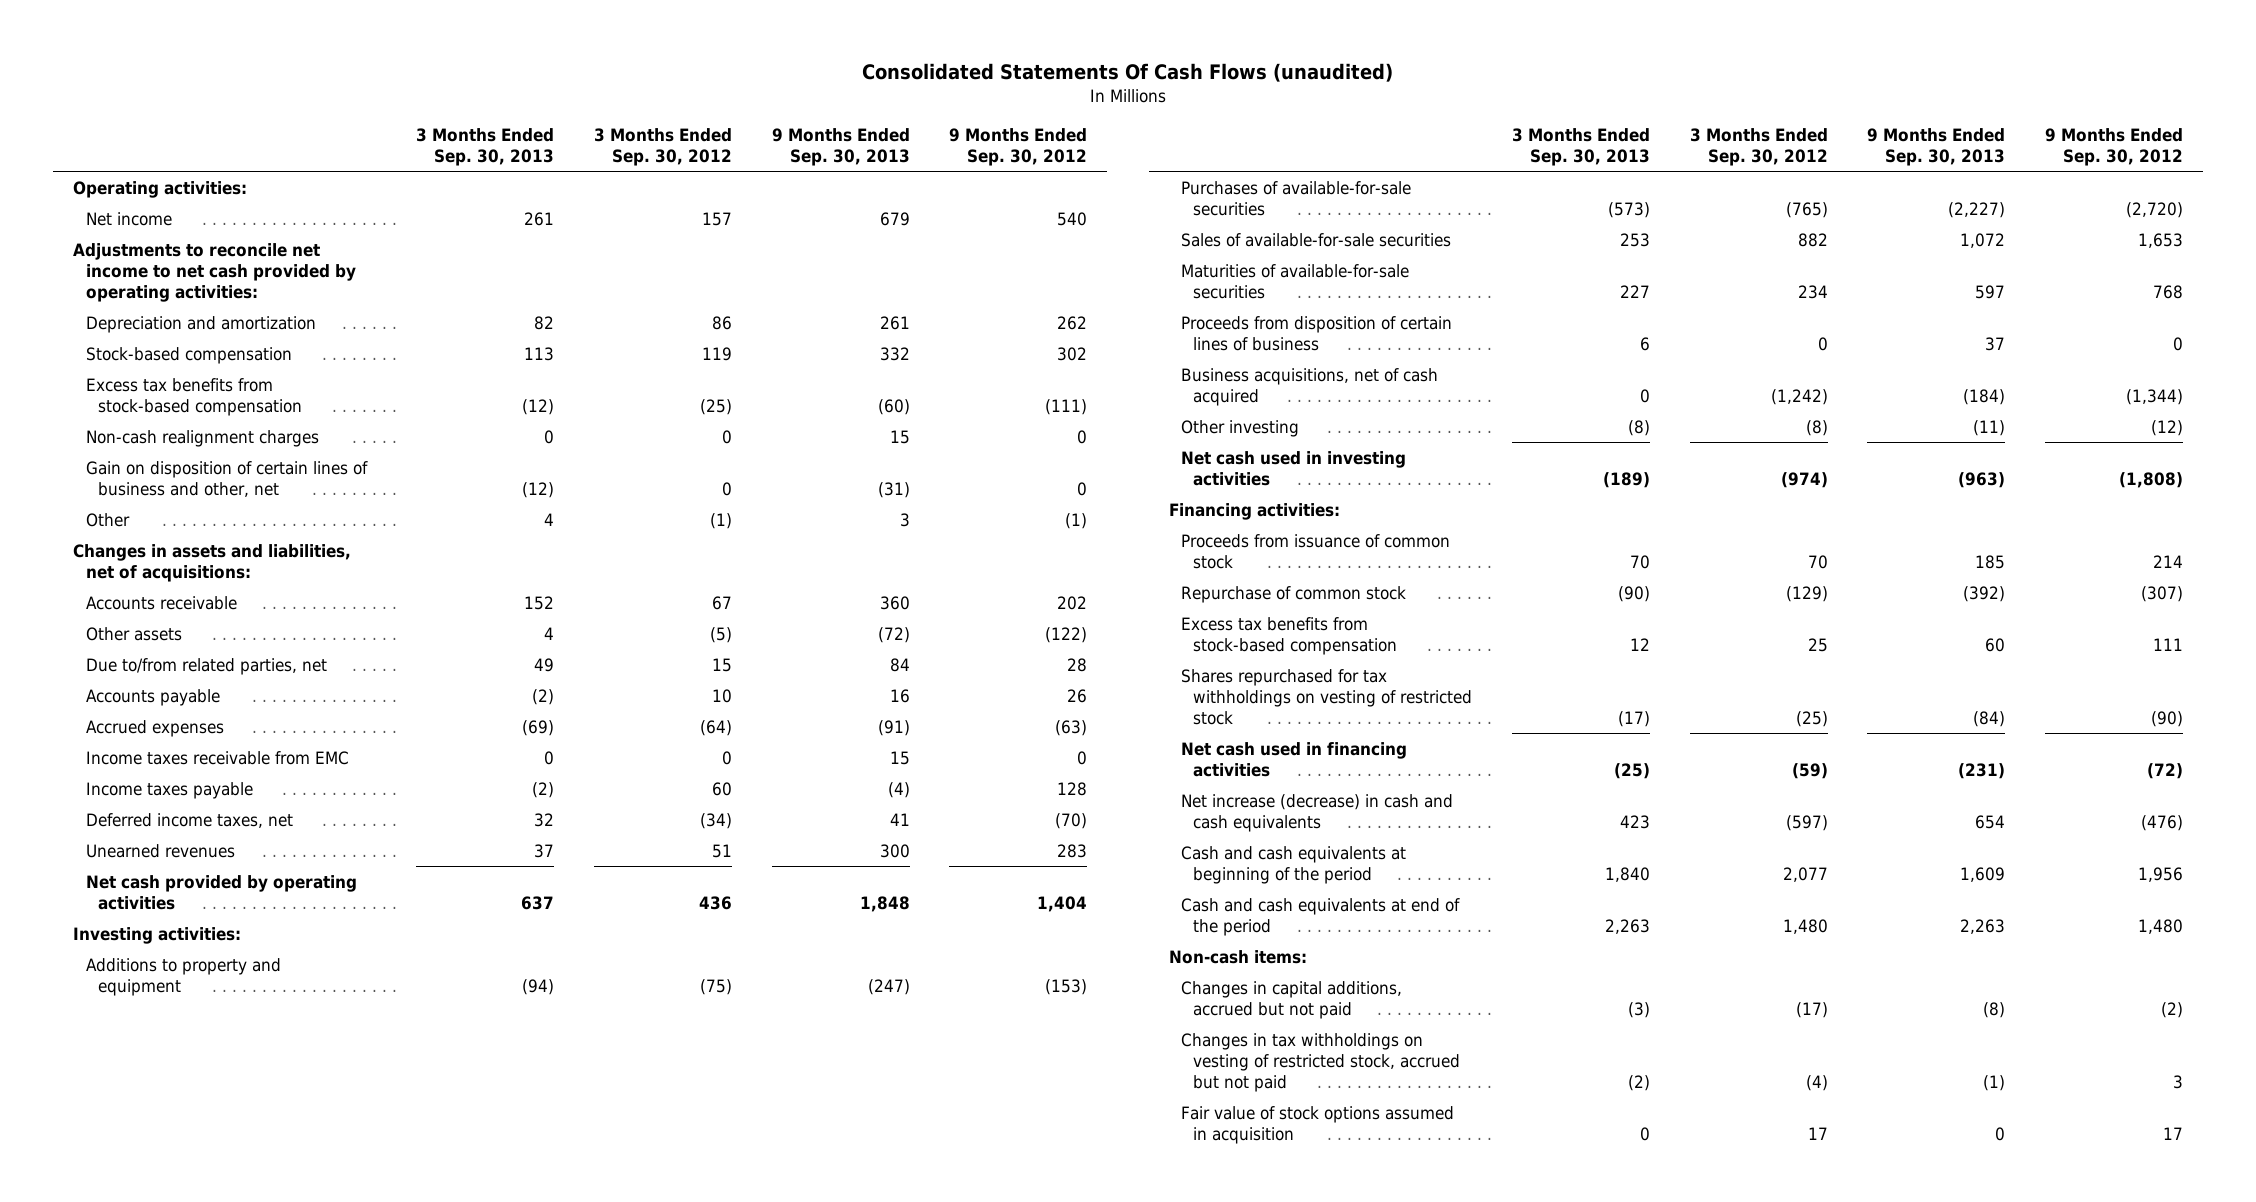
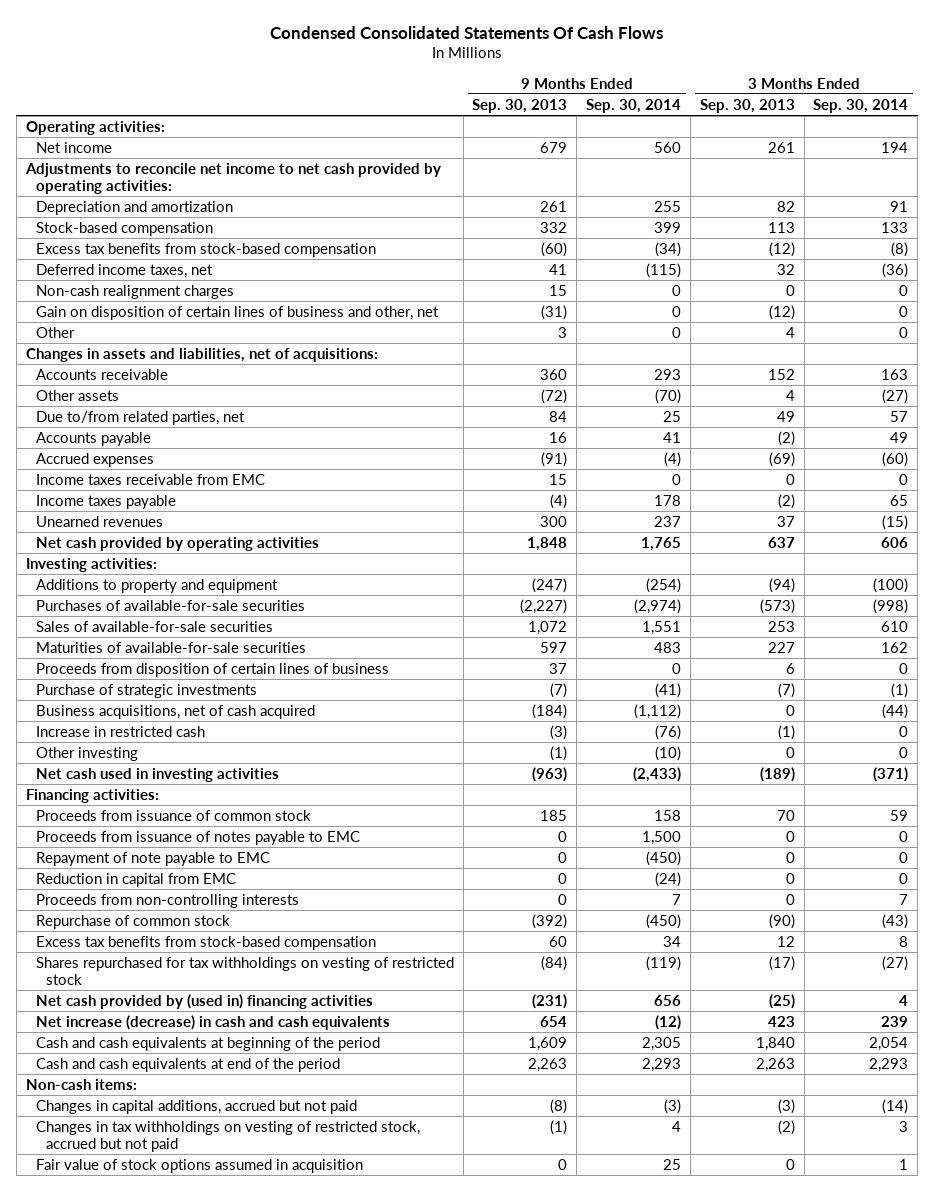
[861,63,1393,83] Consolidated Statements Of Cash Flows (unaudited) -> [269,25,663,39] Condensed Consolidated Statements Of Cash Flows
[594,127,733,166] 3 Months Ended Sep. 30, 2012 -> none
[949,127,1088,166] 9 Months Ended Sep. 30, 2012 -> none
none -> [586,98,682,113] Sep. 30, 2014
none -> [813,98,909,113] Sep. 30, 2014
[85,812,293,828] Deferred income taxes, net -> [35,263,213,278] Deferred income taxes, net
none -> [35,683,257,698] Purchase of strategic investments
none -> [35,725,205,737] Increase in restricted cash
[1627,419,1650,436] (8) -> [785,746,795,758] 0
[1973,419,2006,436] (11) -> [550,745,568,761] (1)
none -> [35,830,360,845] Proceeds from issuance of notes payable to EMC
none -> [35,851,270,866] Repayment of note payable to EMC
none -> [35,872,236,887] Reduction in capital from EMC
none -> [35,893,299,908] Proceeds from non-controlling interests
[1181,741,1408,777] Net cash used in financing activities -> [35,993,373,1009] Net cash provided by (used in) financing activities

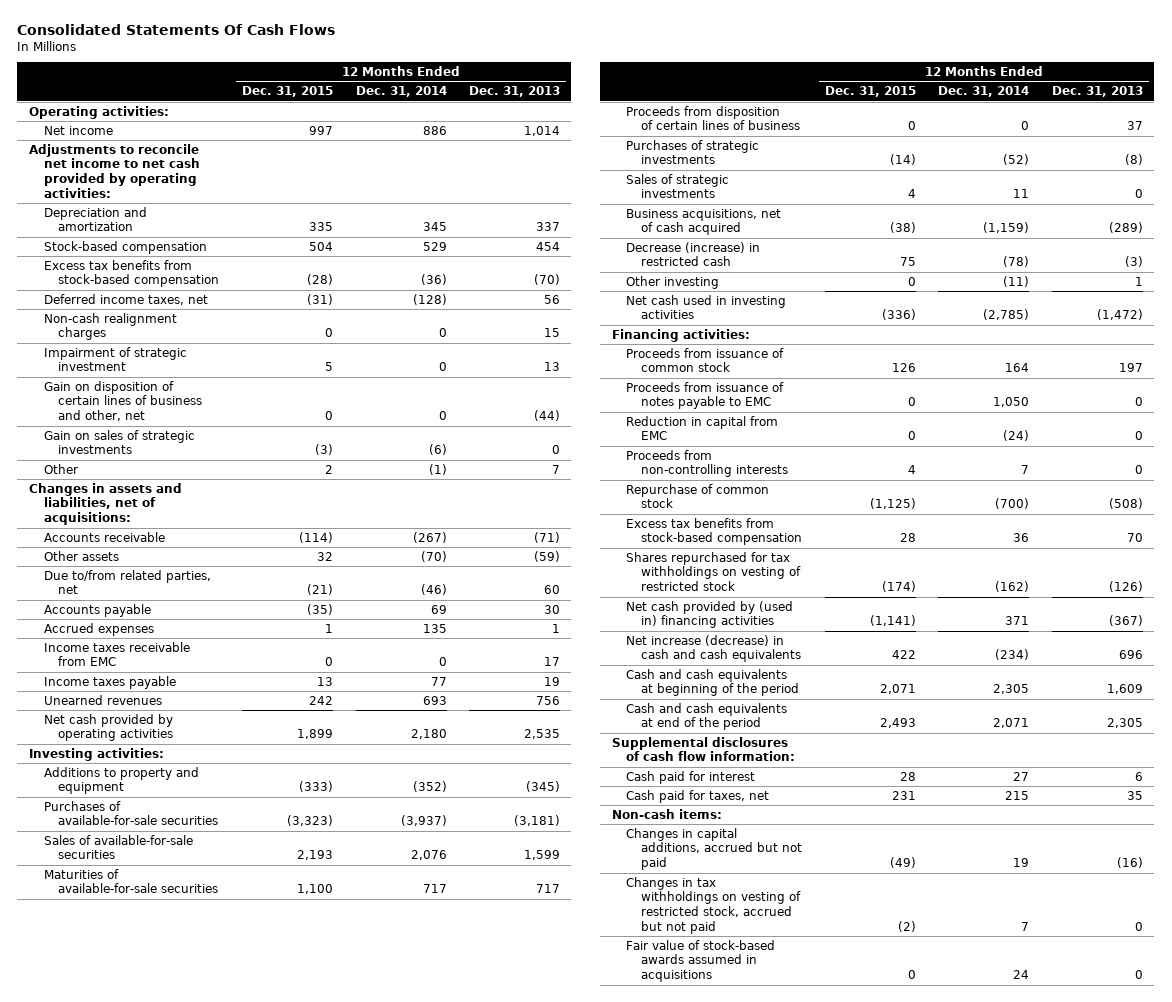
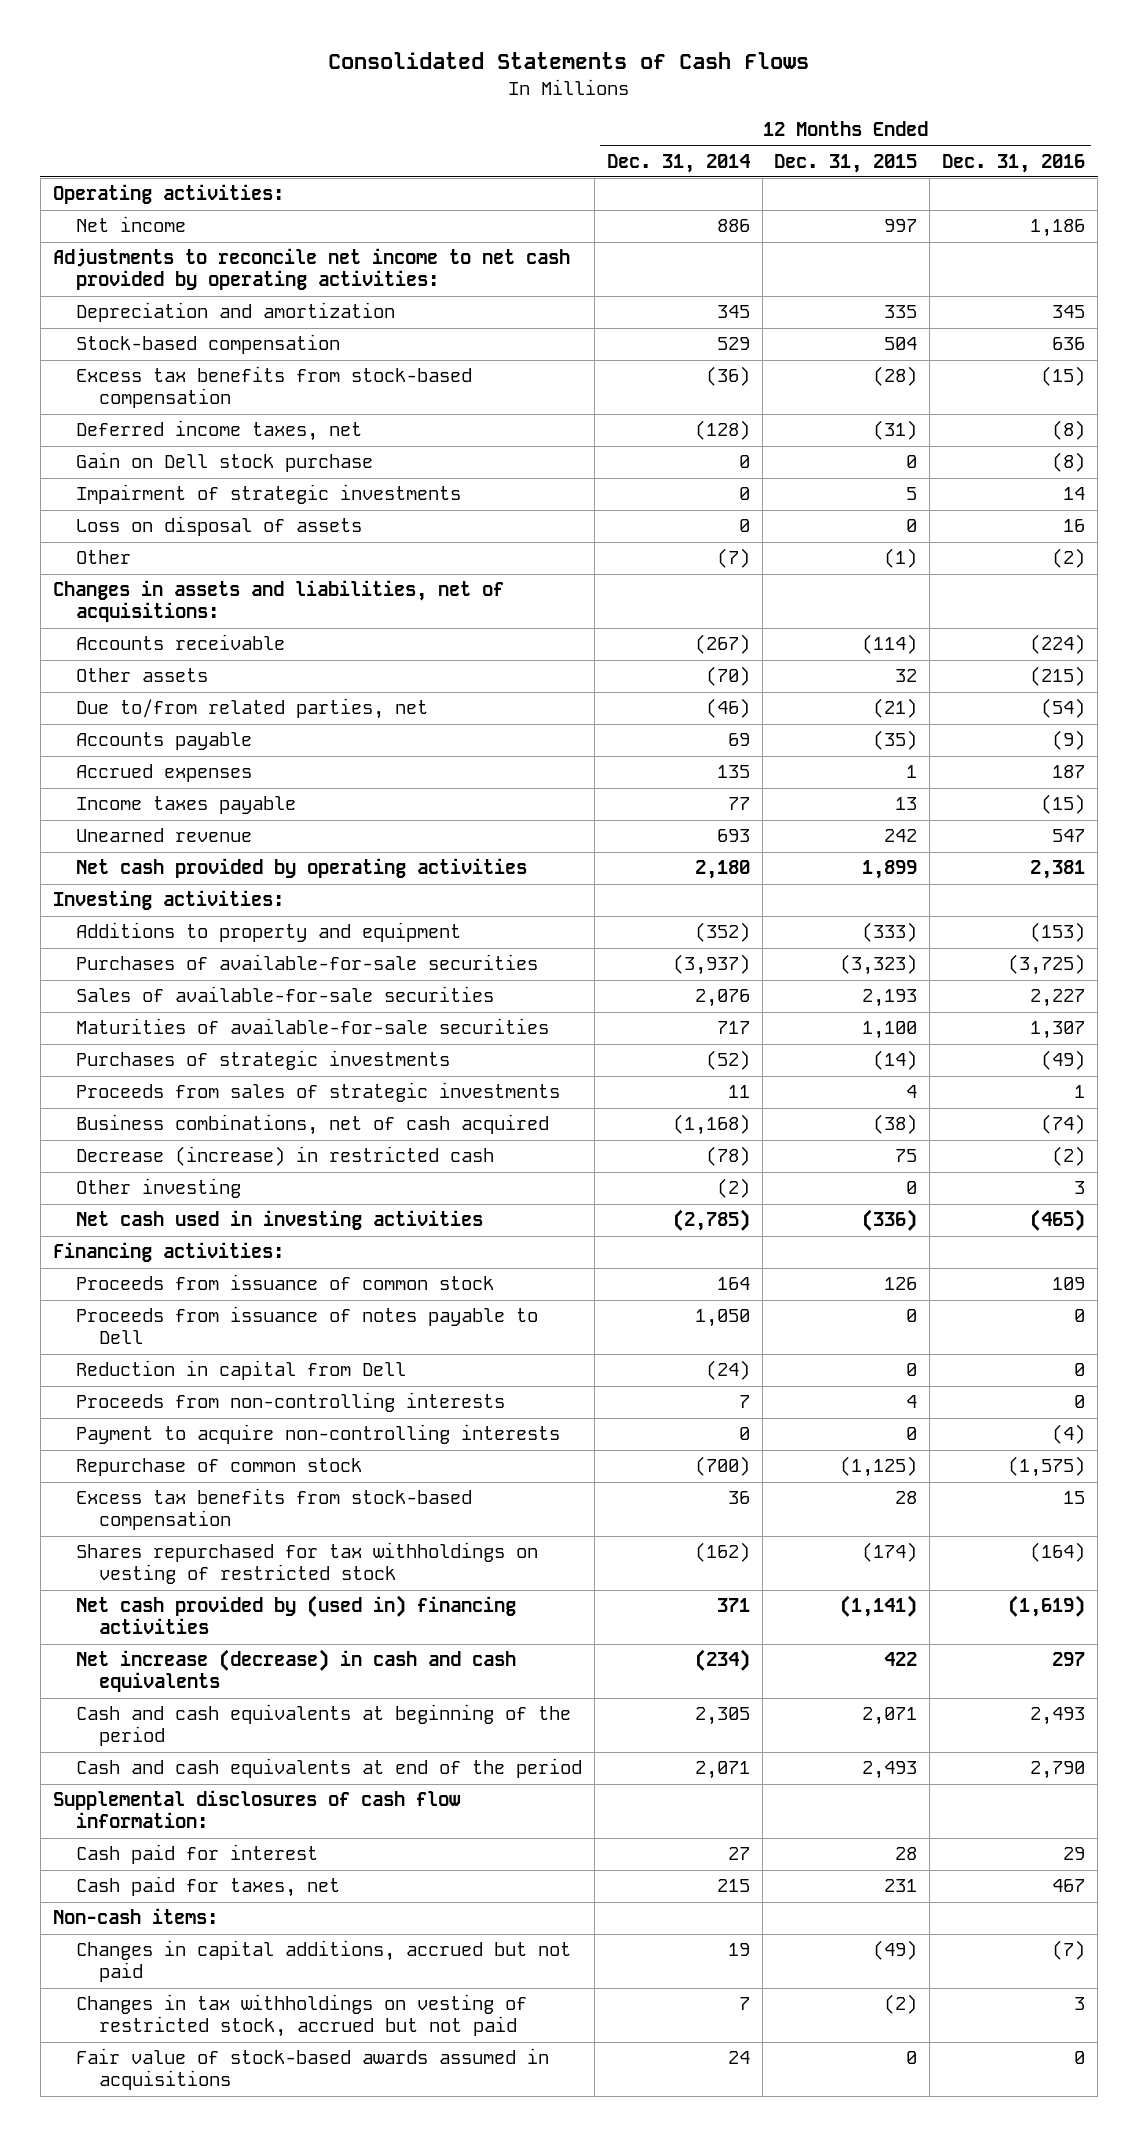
[17,24,336,36] Consolidated Statements Of Cash Flows -> [328,52,810,70] Consolidated Statements of Cash Flows
[469,86,561,98] Dec. 31, 2013 -> none
none -> [942,153,1086,173] Dec. 31, 2016
[43,312,177,341] Non-cash realignment charges -> none
[43,380,203,422] Gain on disposition of certain lines of business and other, net -> none
[43,429,195,455] Gain on sales of strategic investments -> none
none -> [75,452,373,473] Gain on Dell stock purchase
[43,346,187,372] Impairment of strategic investment -> [75,484,461,505] Impairment of strategic investments
none -> [75,516,362,537] Loss on disposal of assets
[325,464,334,474] 2 -> [884,548,918,569] (1)
[428,463,447,475] (1) -> [716,548,750,569] (7)
[43,641,190,667] Income taxes receivable from EMC -> none
[43,694,162,705] Unearned revenues -> [75,828,252,843] Unearned revenue
[626,105,801,131] Proceeds from disposition of certain lines of business -> none
[626,173,730,199] Sales of strategic investments -> [75,1082,560,1103] Proceeds from sales of strategic investments
[626,208,782,236] Business acquisitions, net of cash acquired -> [75,1114,549,1136] Business combinations, net of cash acquired
[983,222,1030,234] (1,159) -> [672,1114,750,1136] (1,168)
[1003,275,1030,287] (11) -> [716,1178,750,1199] (2)
[626,381,785,410] Proceeds from issuance of notes payable to EMC -> [75,1306,538,1345] Proceeds from issuance of notes payable to Dell
[626,415,779,441] Reduction in capital from EMC -> [75,1360,406,1381] Reduction in capital from Dell
none -> [75,1424,560,1445] Payment to acquire non-controlling interests

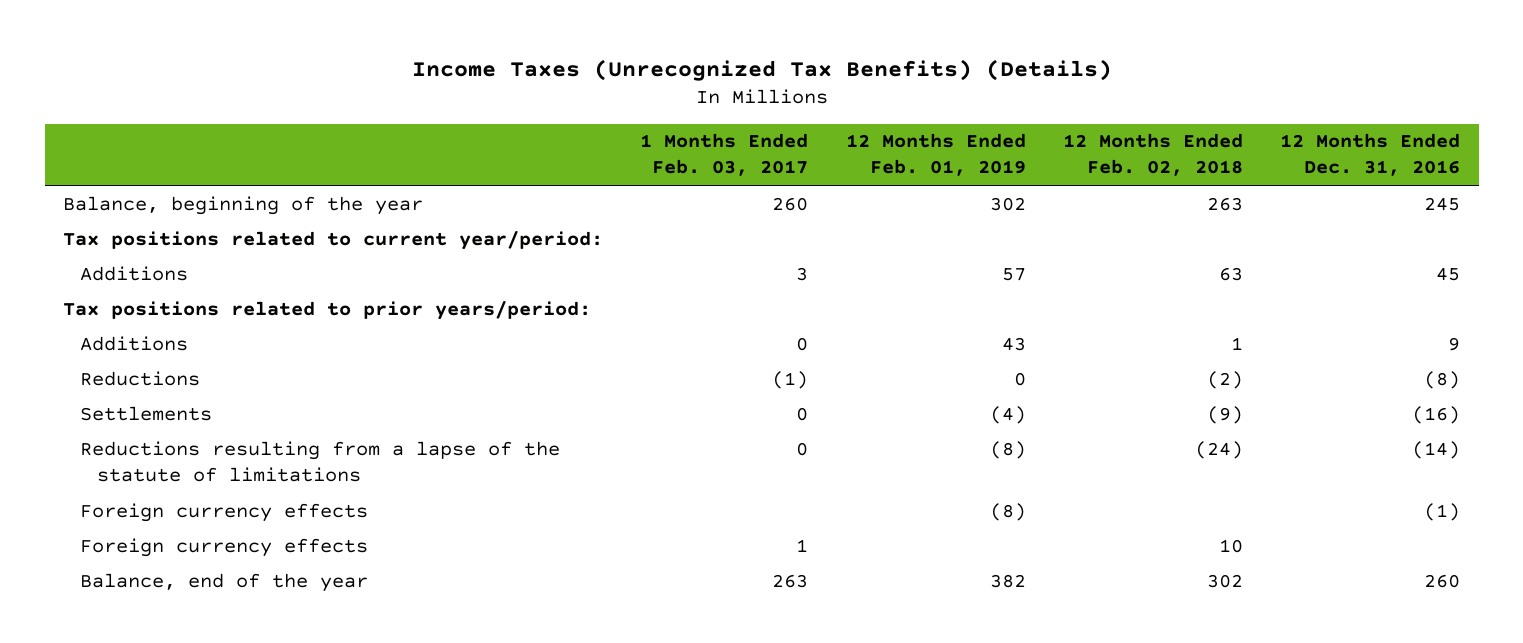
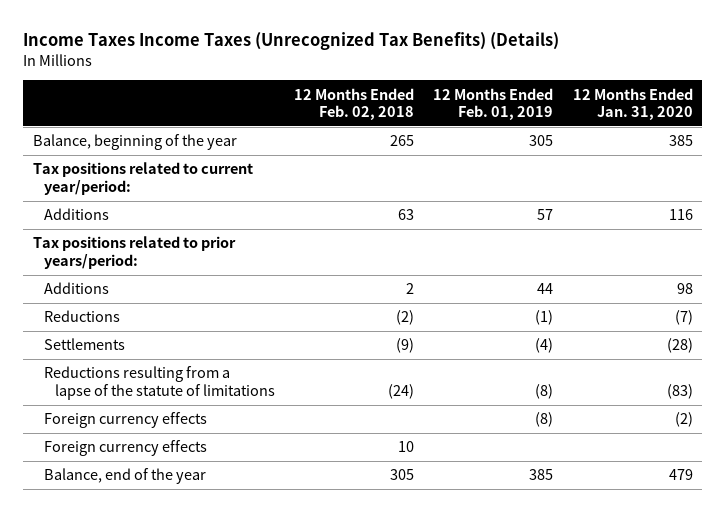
[411,59,1112,82] Income Taxes (Unrecognized Tax Benefits) (Details) -> [23,32,560,51] Income Taxes Income Taxes (Unrecognized Tax Benefits) (Details)
[640,133,809,177] 1 Months Ended Feb. 03, 2017 -> none
[1280,133,1461,177] 12 Months Ended Dec. 31, 2016 -> none
none -> [572,87,693,120] 12 Months Ended Jan. 31, 2020
[989,196,1026,211] 302 -> [529,135,554,147] 305
[1206,196,1243,211] 263 -> [389,135,414,147] 265
[1001,336,1026,351] 43 -> [537,283,554,295] 44
[1230,336,1243,350] 1 -> [405,283,414,295] 2
[1013,371,1026,386] 0 -> [535,310,554,326] (1)
[989,573,1026,588] 382 -> [529,469,554,481] 385
[1206,573,1243,588] 302 -> [389,469,414,481] 305

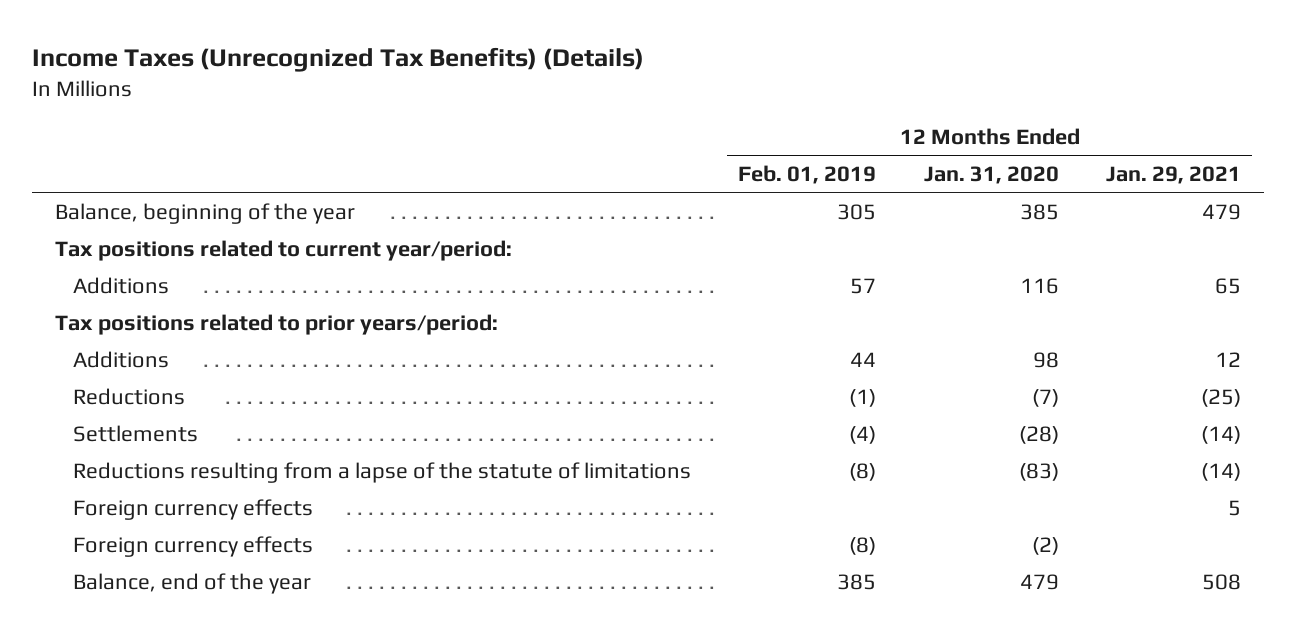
[23,32,560,51] Income Taxes Income Taxes (Unrecognized Tax Benefits) (Details) -> [31,46,644,72] Income Taxes (Unrecognized Tax Benefits) (Details)
[293,87,414,120] 12 Months Ended Feb. 02, 2018 -> none
none -> [1105,165,1241,184] Jan. 29, 2021
[43,412,207,429] Foreign currency effects -> [73,535,314,557] Foreign currency effects

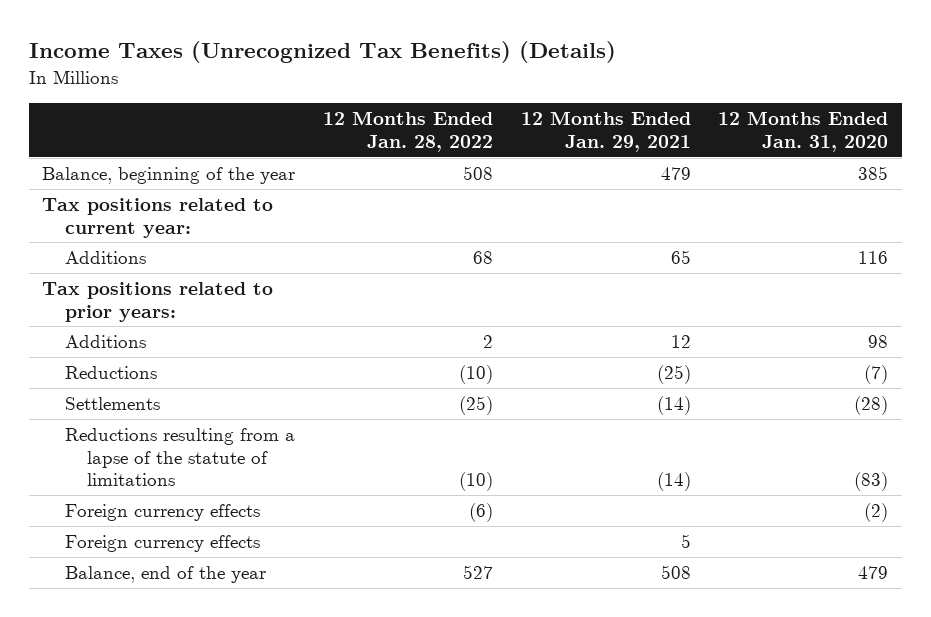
[738,164,877,184] Feb. 01, 2019 -> none
none -> [323,111,494,152] 12 Months Ended Jan. 28, 2022
[55,239,513,261] Tax positions related to current year/period: -> [42,197,274,238] Tax positions related to current year:
[55,313,499,335] Tax positions related to prior years/period: -> [42,281,274,322] Tax positions related to prior years:
[73,498,314,520] Foreign currency effects -> [64,534,260,552] Foreign currency effects

